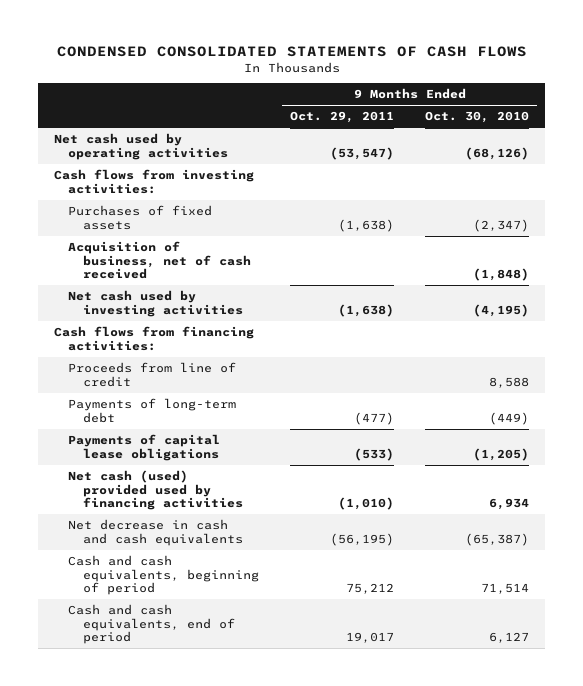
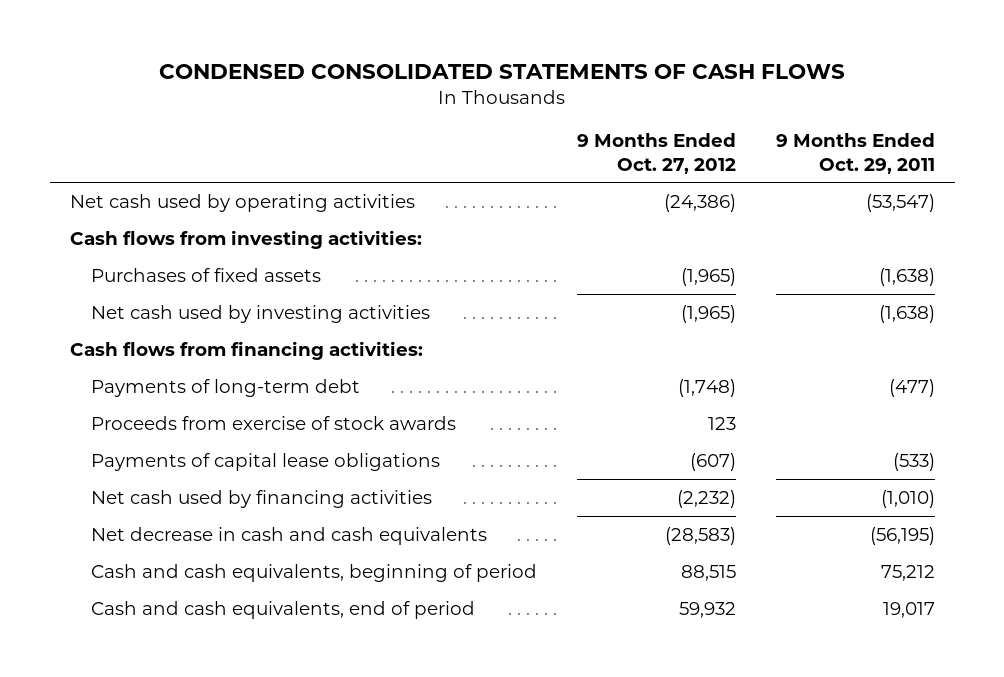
[425,111,530,124] Oct. 30, 2010 -> none
none -> [576,133,736,174] 9 Months Ended Oct. 27, 2012
[68,241,251,280] Acquisition of business, net of cash received -> none
[68,362,237,387] Proceeds from line of credit -> none
none -> [90,415,456,430] Proceeds from exercise of stock awards
[68,470,243,511] Net cash (used) provided used by financing activities -> [90,489,432,508] Net cash used by financing activities

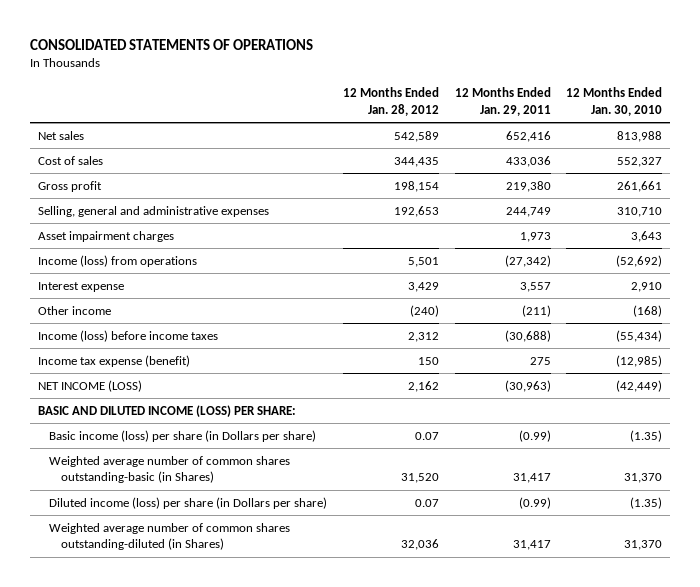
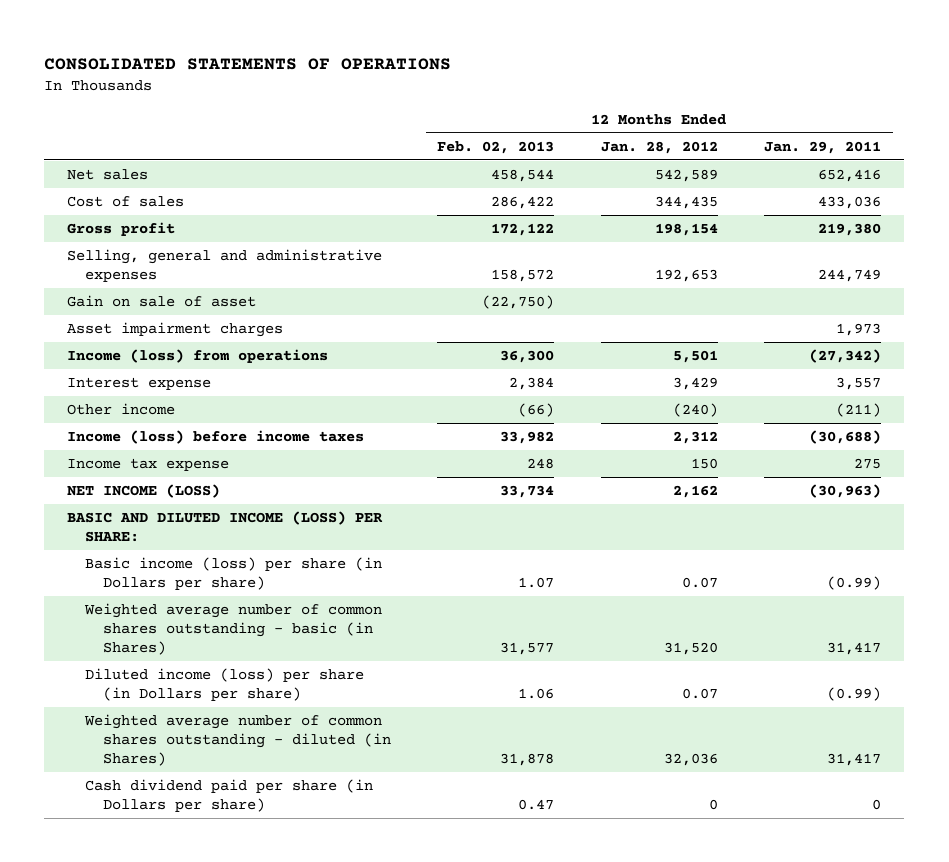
[566,87,663,116] 12 Months Ended Jan. 30, 2010 -> none
none -> [437,140,555,154] Feb. 02, 2013
none -> [67,295,257,308] Gain on sale of asset
[37,354,190,367] Income tax expense (benefit) -> [67,458,230,472] Income tax expense
[49,455,291,484] Weighted average number of common shares outstanding-basic (in Shares) -> [84,603,383,656] Weighted average number of common shares outstanding - basic (in Shares)
[49,522,291,551] Weighted average number of common shares outstanding-diluted (in Shares) -> [84,714,391,767] Weighted average number of common shares outstanding - diluted (in Shares)
none -> [85,779,374,813] Cash dividend paid per share (in Dollars per share)

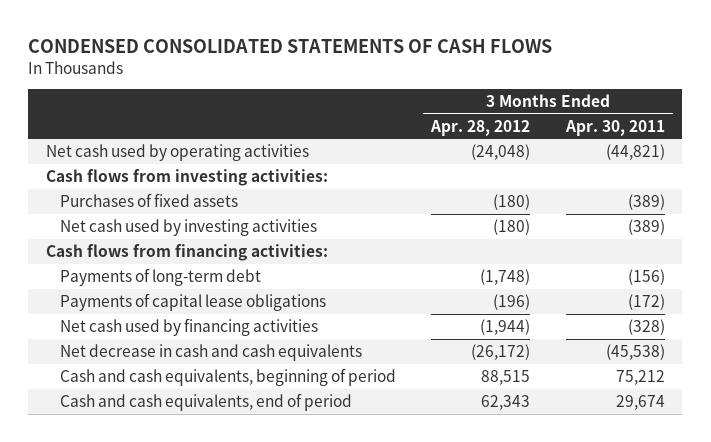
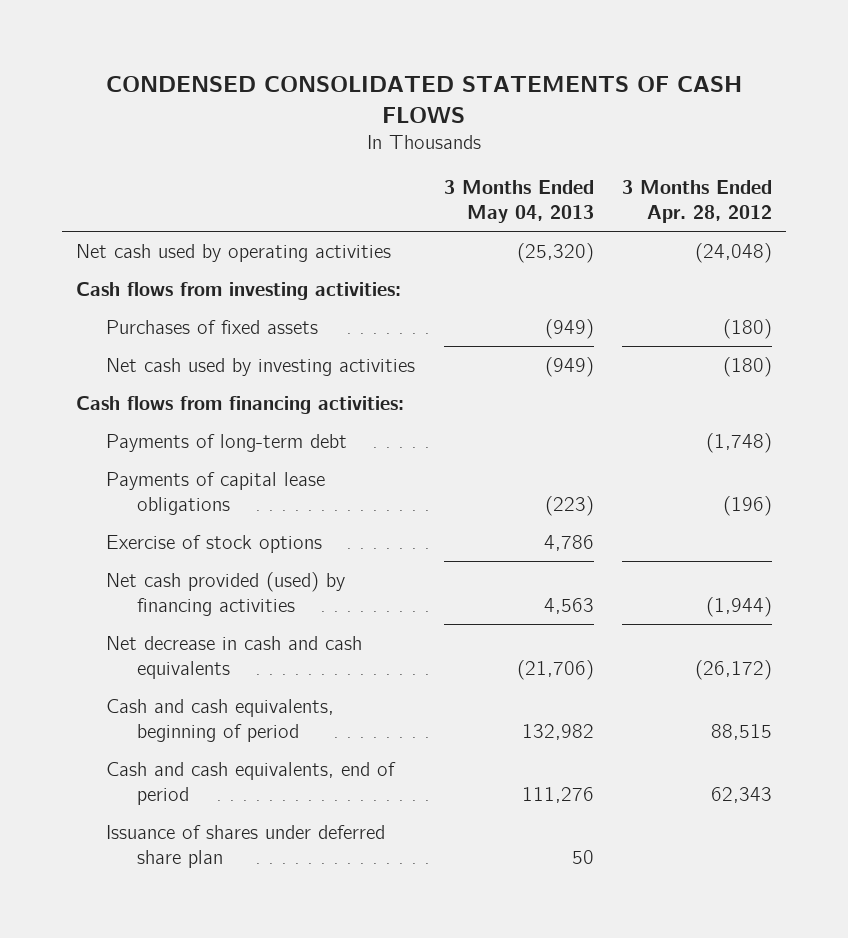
[564,119,665,136] Apr. 30, 2011 -> none
none -> [443,180,594,224] 3 Months Ended May 04, 2013
none -> [106,534,323,553] Exercise of stock options
[60,317,319,336] Net cash used by financing activities -> [106,571,346,616] Net cash provided (used) by financing activities
none -> [106,824,386,868] Issuance of shares under deferred share plan

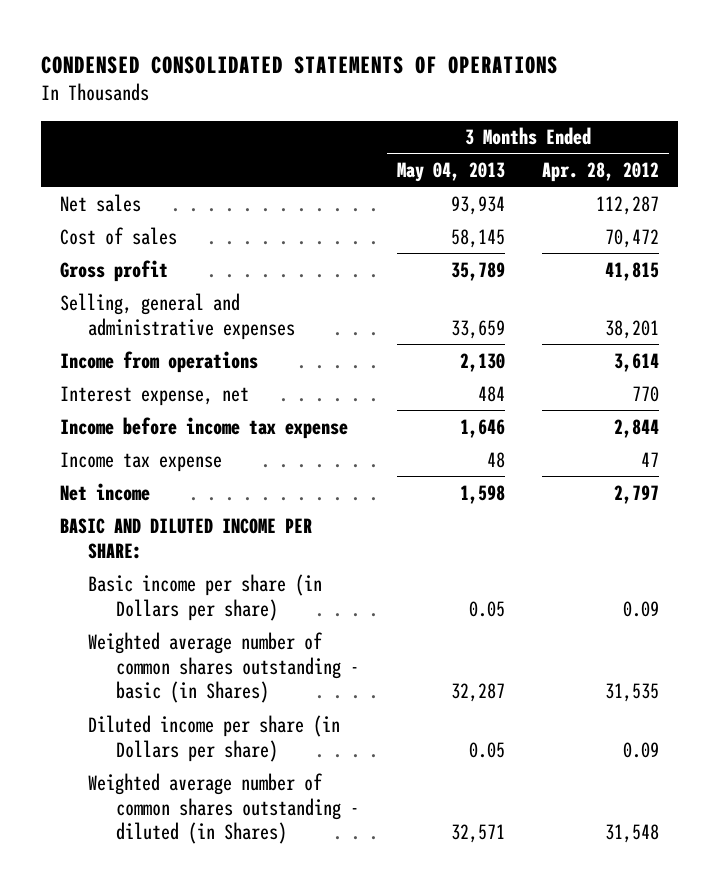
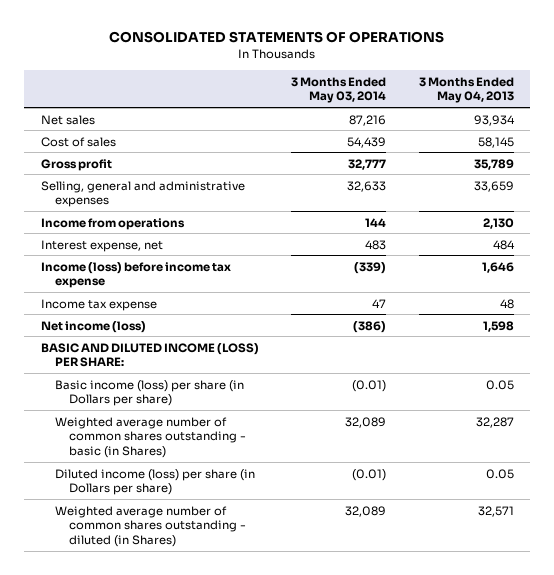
[41,55,559,74] CONDENSED CONSOLIDATED STATEMENTS OF OPERATIONS -> [109,31,445,44] CONSOLIDATED STATEMENTS OF OPERATIONS
[542,162,660,183] Apr. 28, 2012 -> none
none -> [291,76,387,104] 3 Months Ended May 03, 2014
[60,416,349,439] Income before income tax expense -> [40,261,231,289] Income (loss) before income tax expense
[60,482,151,501] Net income -> [40,320,146,333] Net income (loss)
[60,517,313,559] BASIC AND DILUTED INCOME PER SHARE: -> [40,342,259,368] BASIC AND DILUTED INCOME (LOSS) PER SHARE:
[87,573,322,621] Basic income per share (in Dollars per share) -> [54,379,244,407] Basic income (loss) per share (in Dollars per share)
[87,714,340,762] Diluted income per share (in Dollars per share) -> [54,468,255,496] Diluted income (loss) per share (in Dollars per share)

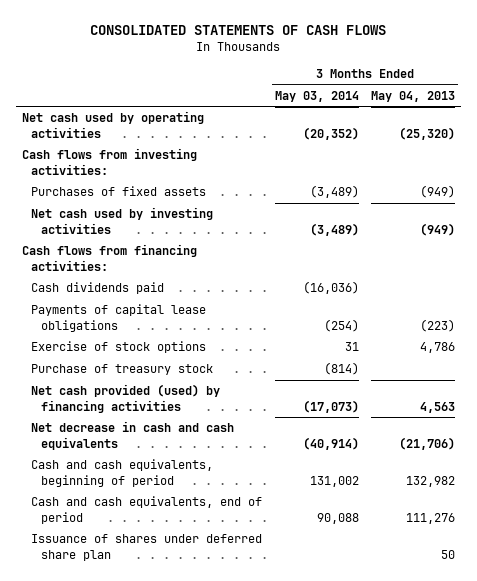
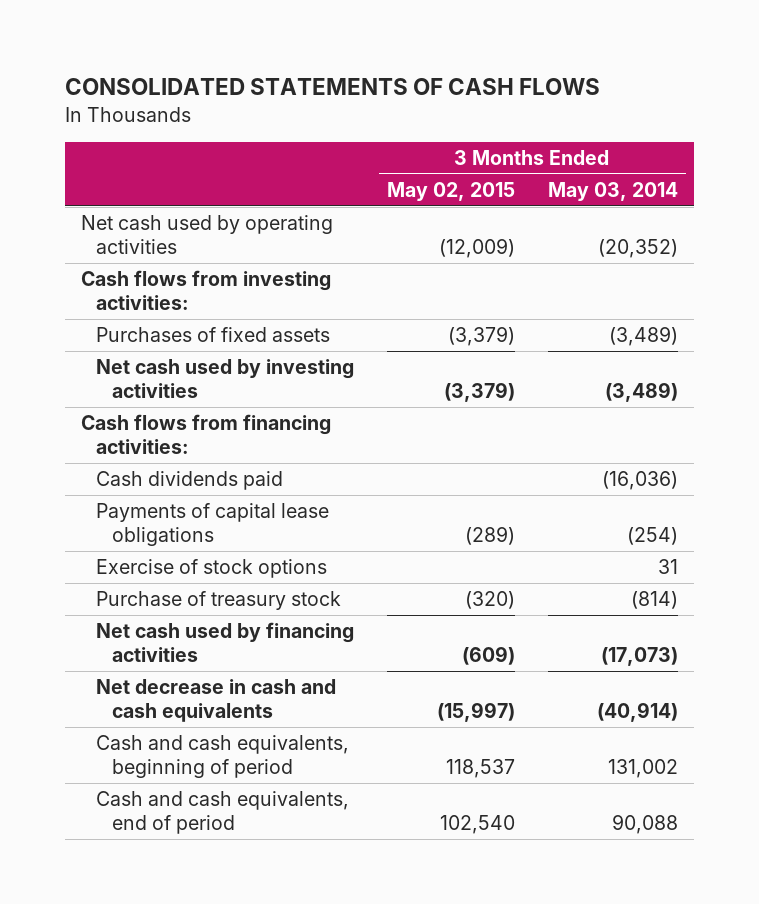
[370,90,455,102] May 04, 2013 -> none
none -> [386,181,515,201] May 02, 2015
[31,384,221,413] Net cash provided (used) by financing activities -> [96,622,355,663] Net cash used by financing activities
[31,534,263,561] Issuance of shares under deferred share plan -> none

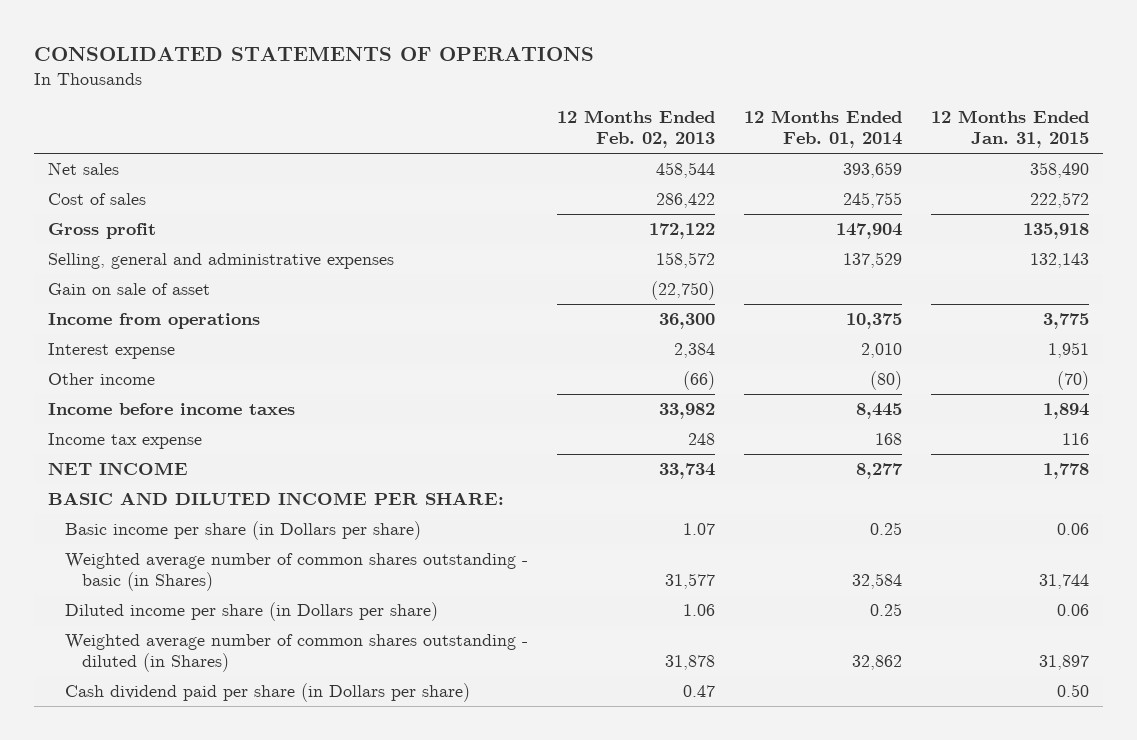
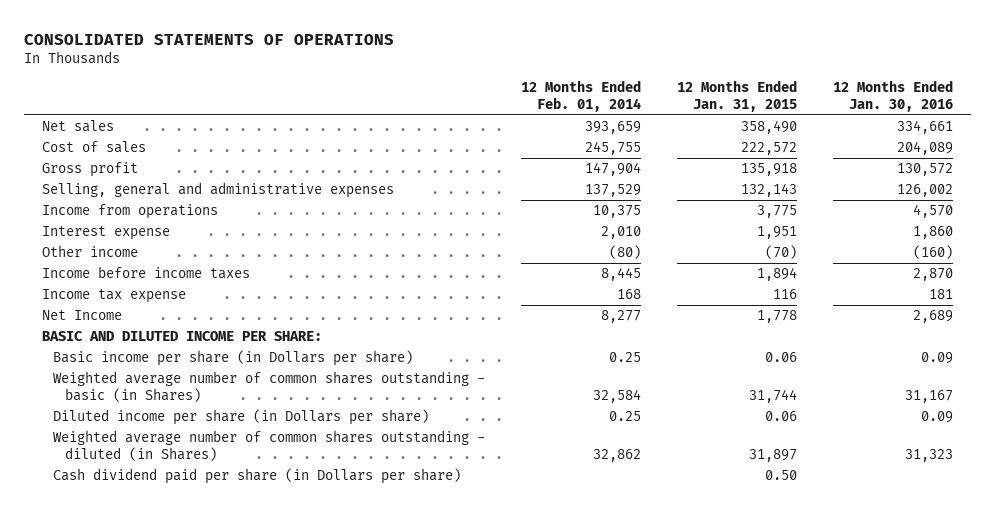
[557,110,716,149] 12 Months Ended Feb. 02, 2013 -> none
none -> [833,79,954,112] 12 Months Ended Jan. 30, 2016
[48,283,211,296] Gain on sale of asset -> none
[48,462,189,476] NET INCOME -> [41,310,122,321] Net Income

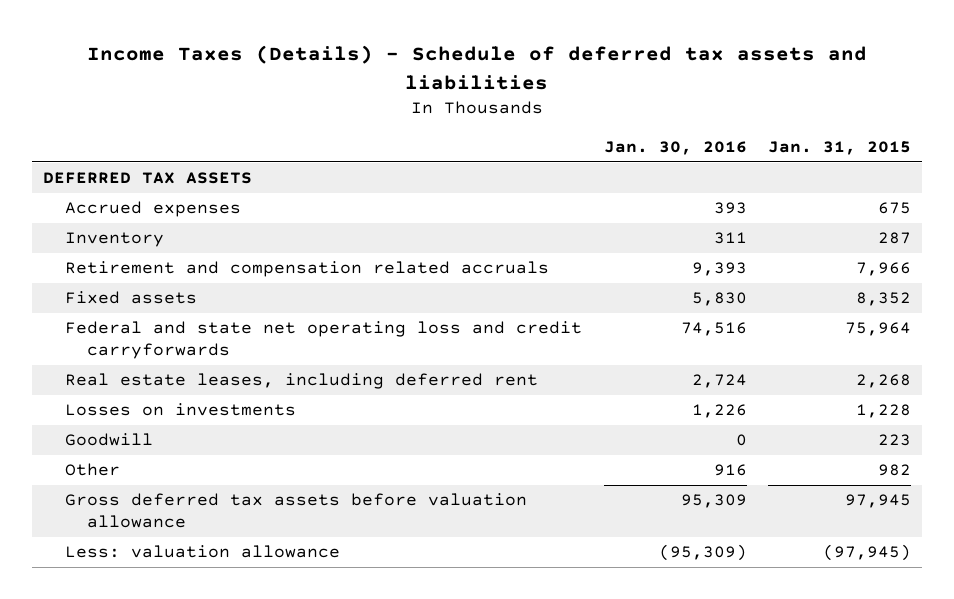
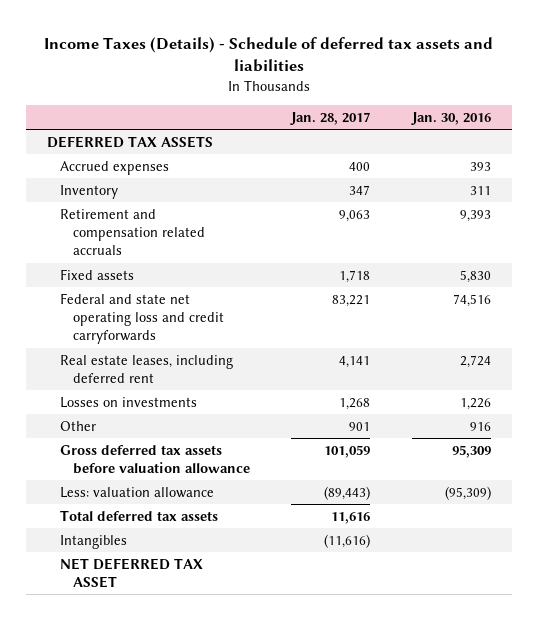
[768,141,912,156] Jan. 31, 2015 -> none
none -> [290,111,371,125] Jan. 28, 2017
[64,433,153,447] Goodwill -> none
none -> [59,509,218,521] Total deferred tax assets
none -> [59,534,127,549] Intangibles
none -> [59,557,203,588] NET DEFERRED TAX ASSET

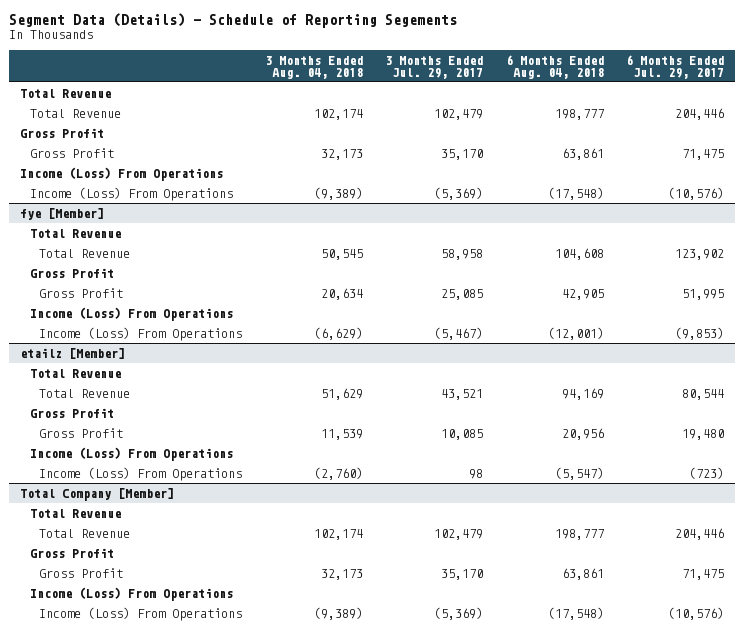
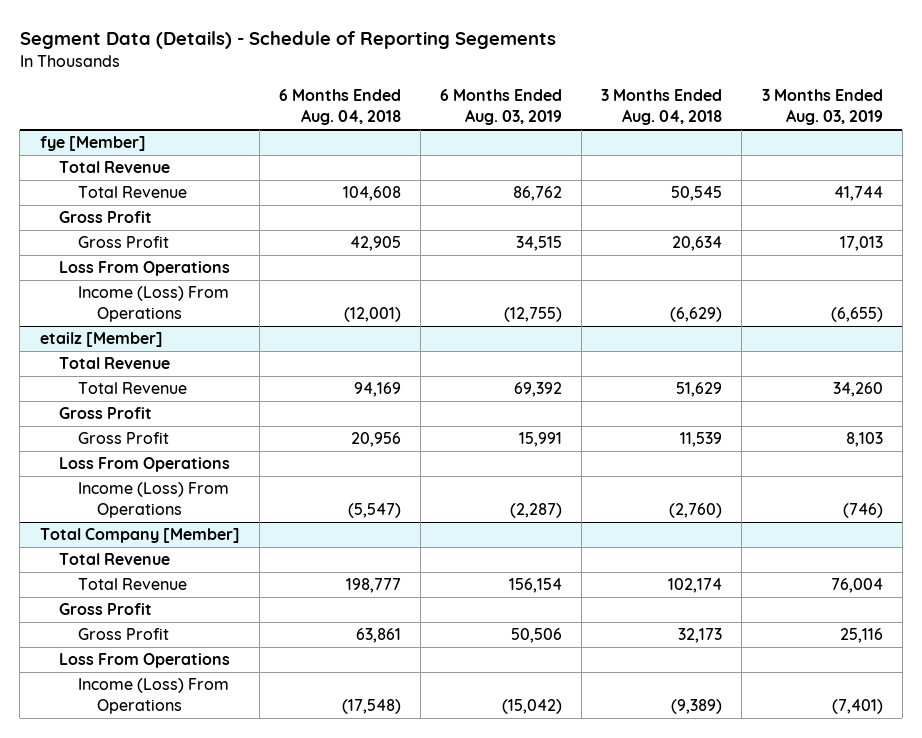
[385,55,484,79] 3 Months Ended Jul. 29, 2017 -> none
[626,54,725,79] 6 Months Ended Jul. 29, 2017 -> none
none -> [440,89,563,126] 6 Months Ended Aug. 03, 2019
none -> [761,89,883,126] 3 Months Ended Aug. 03, 2019
[19,88,111,98] Total Revenue -> none
[29,108,121,118] Total Revenue -> none
[19,127,104,138] Gross Profit -> none
[29,147,114,158] Gross Profit -> none
[19,166,223,181] Income (Loss) From Operations -> none
[29,186,233,201] Income (Loss) From Operations -> none
[29,306,233,321] Income (Loss) From Operations -> [58,261,230,277] Loss From Operations
[29,446,233,461] Income (Loss) From Operations -> [58,457,230,473] Loss From Operations
[29,586,233,601] Income (Loss) From Operations -> [58,653,230,669] Loss From Operations

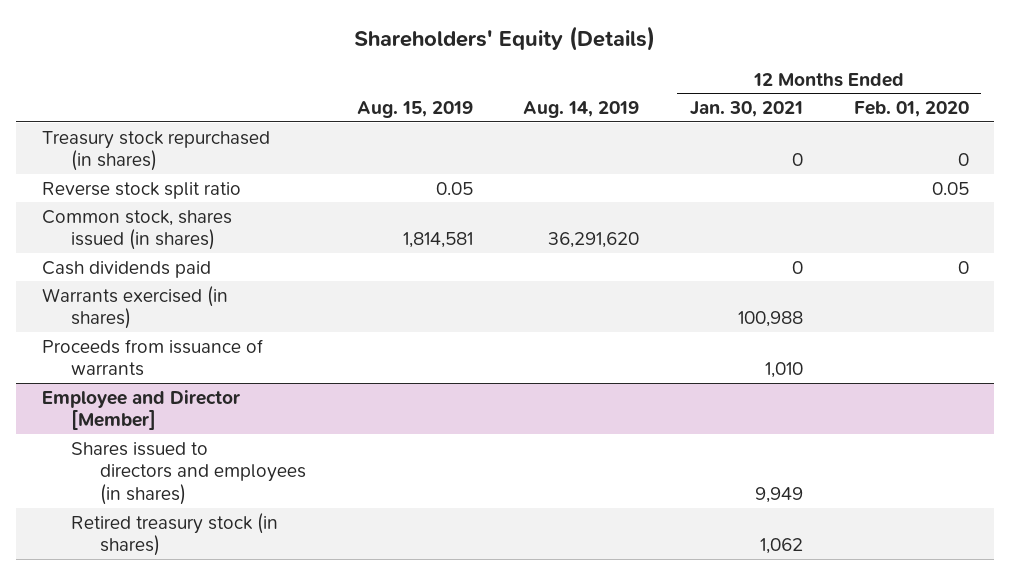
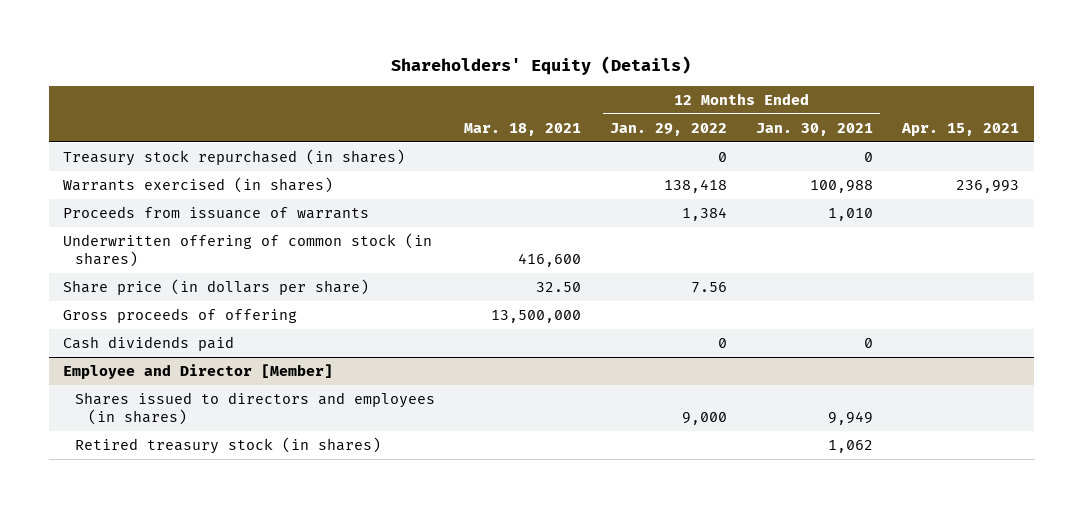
[356,101,473,119] Aug. 15, 2019 -> none
[523,101,640,119] Aug. 14, 2019 -> none
[853,101,969,118] Feb. 01, 2020 -> none
none -> [464,122,582,136] Mar. 18, 2021
none -> [610,122,728,136] Jan. 29, 2022
none -> [901,122,1020,136] Apr. 15, 2021
[41,181,241,199] Reverse stock split ratio -> none
[41,209,232,251] Common stock, shares issued (in shares) -> none
none -> [63,232,433,268] Underwritten offering of common stock (in shares)
none -> [63,278,370,295] Share price (in dollars per share)
none -> [63,307,298,323] Gross proceeds of offering
[41,260,211,278] Cash dividends paid -> [63,335,235,351] Cash dividends paid

